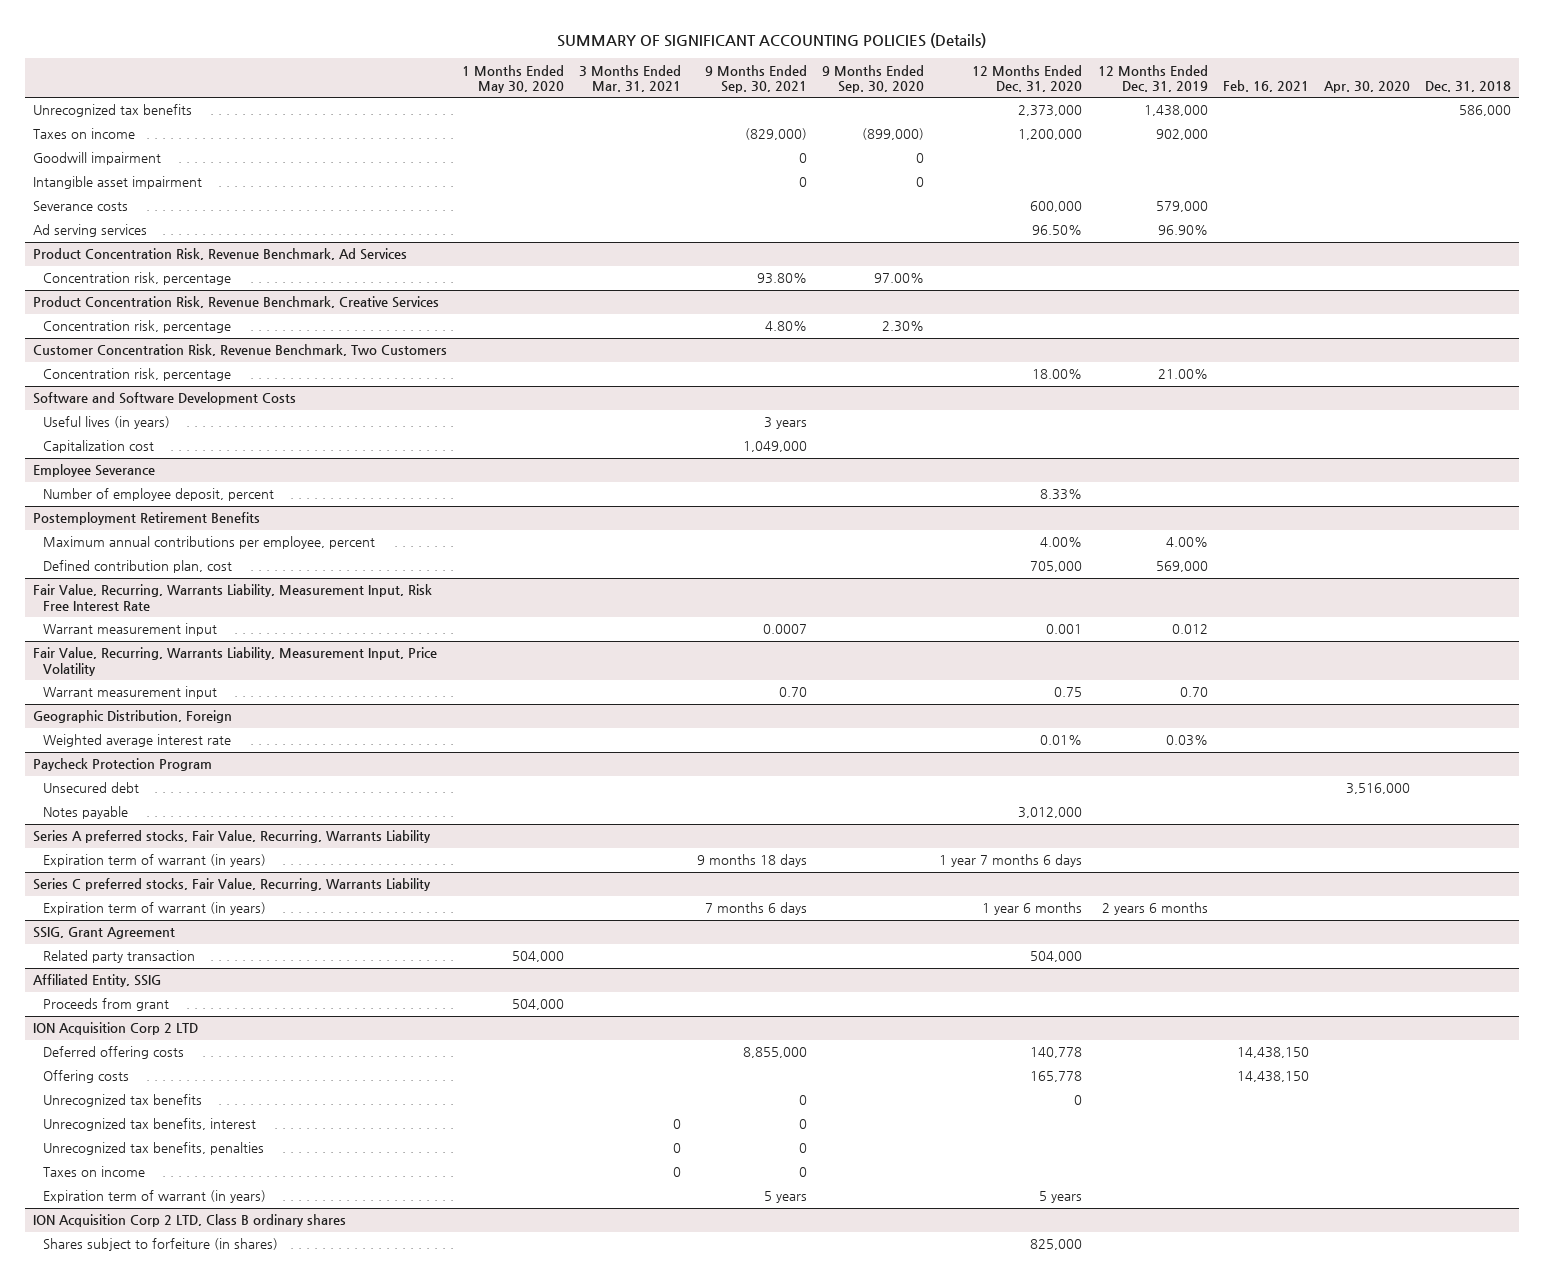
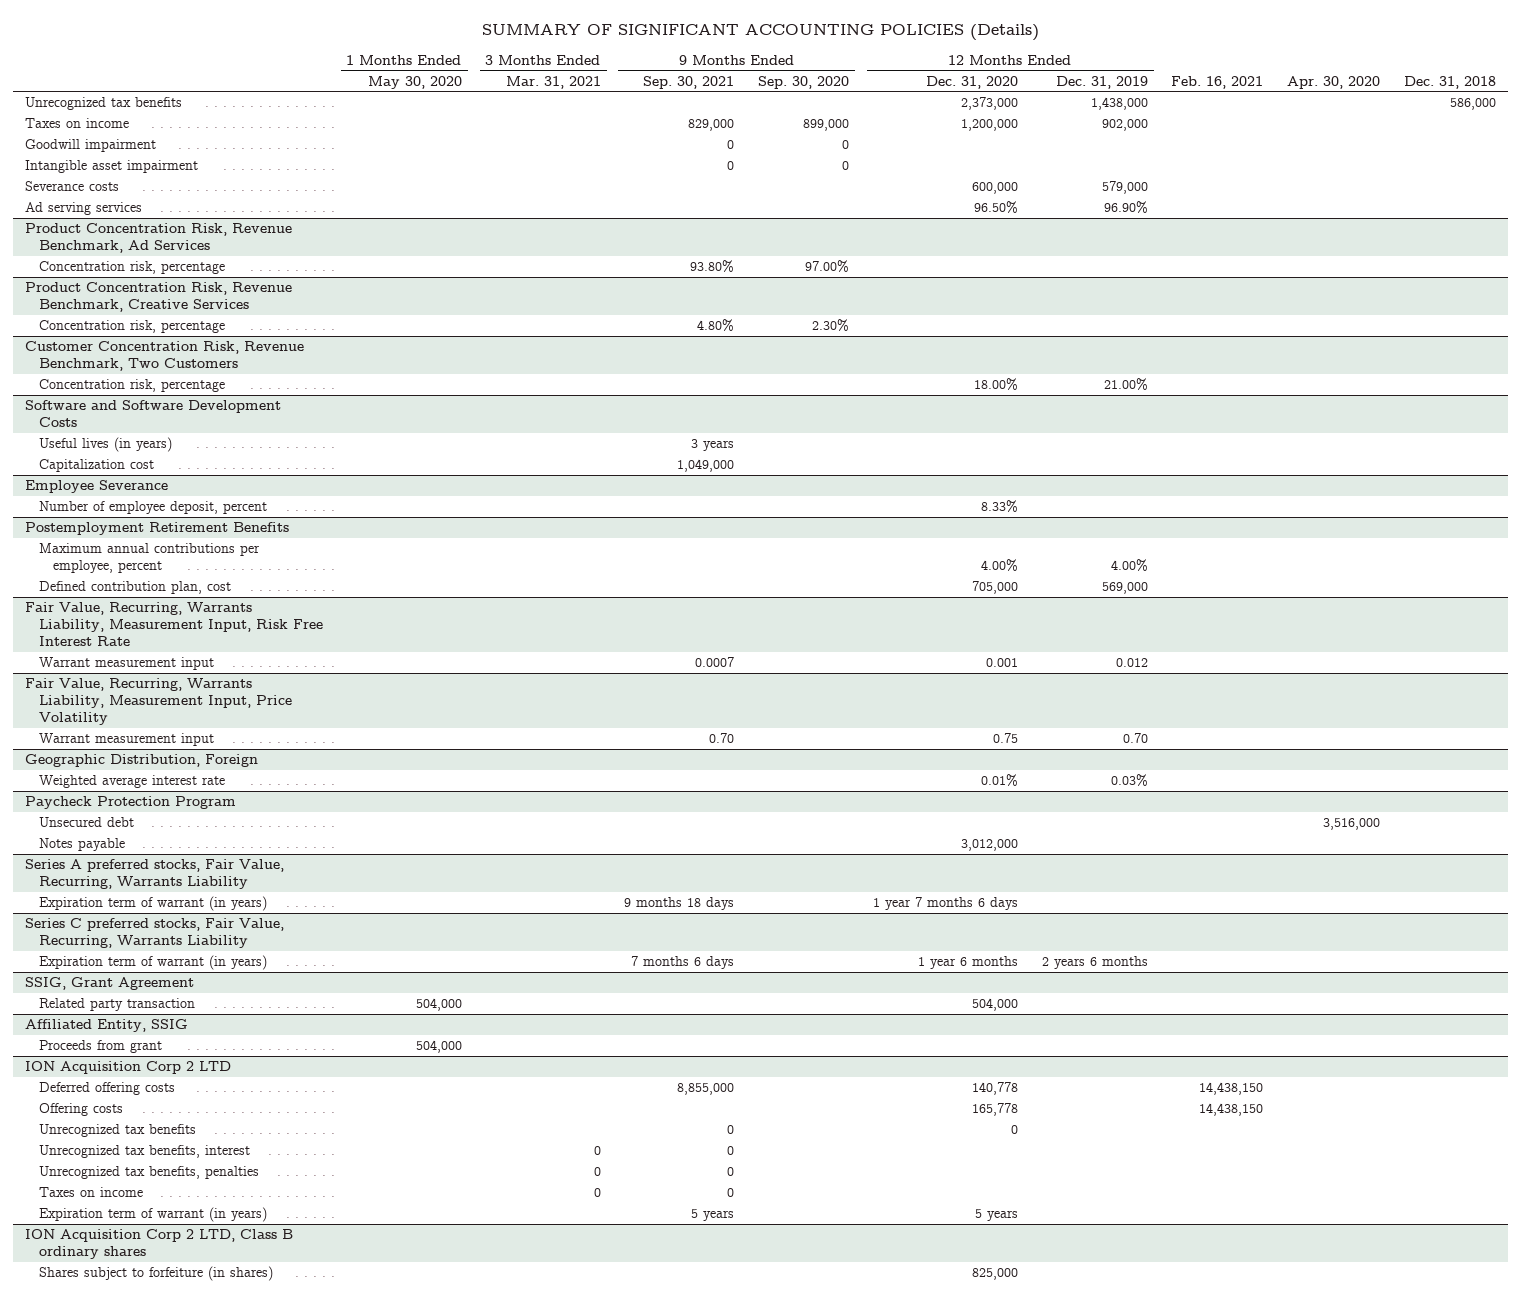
[744,128,807,141] (829,000) -> [688,119,735,132] 829,000
[861,128,924,141] (899,000) -> [803,119,850,132] 899,000

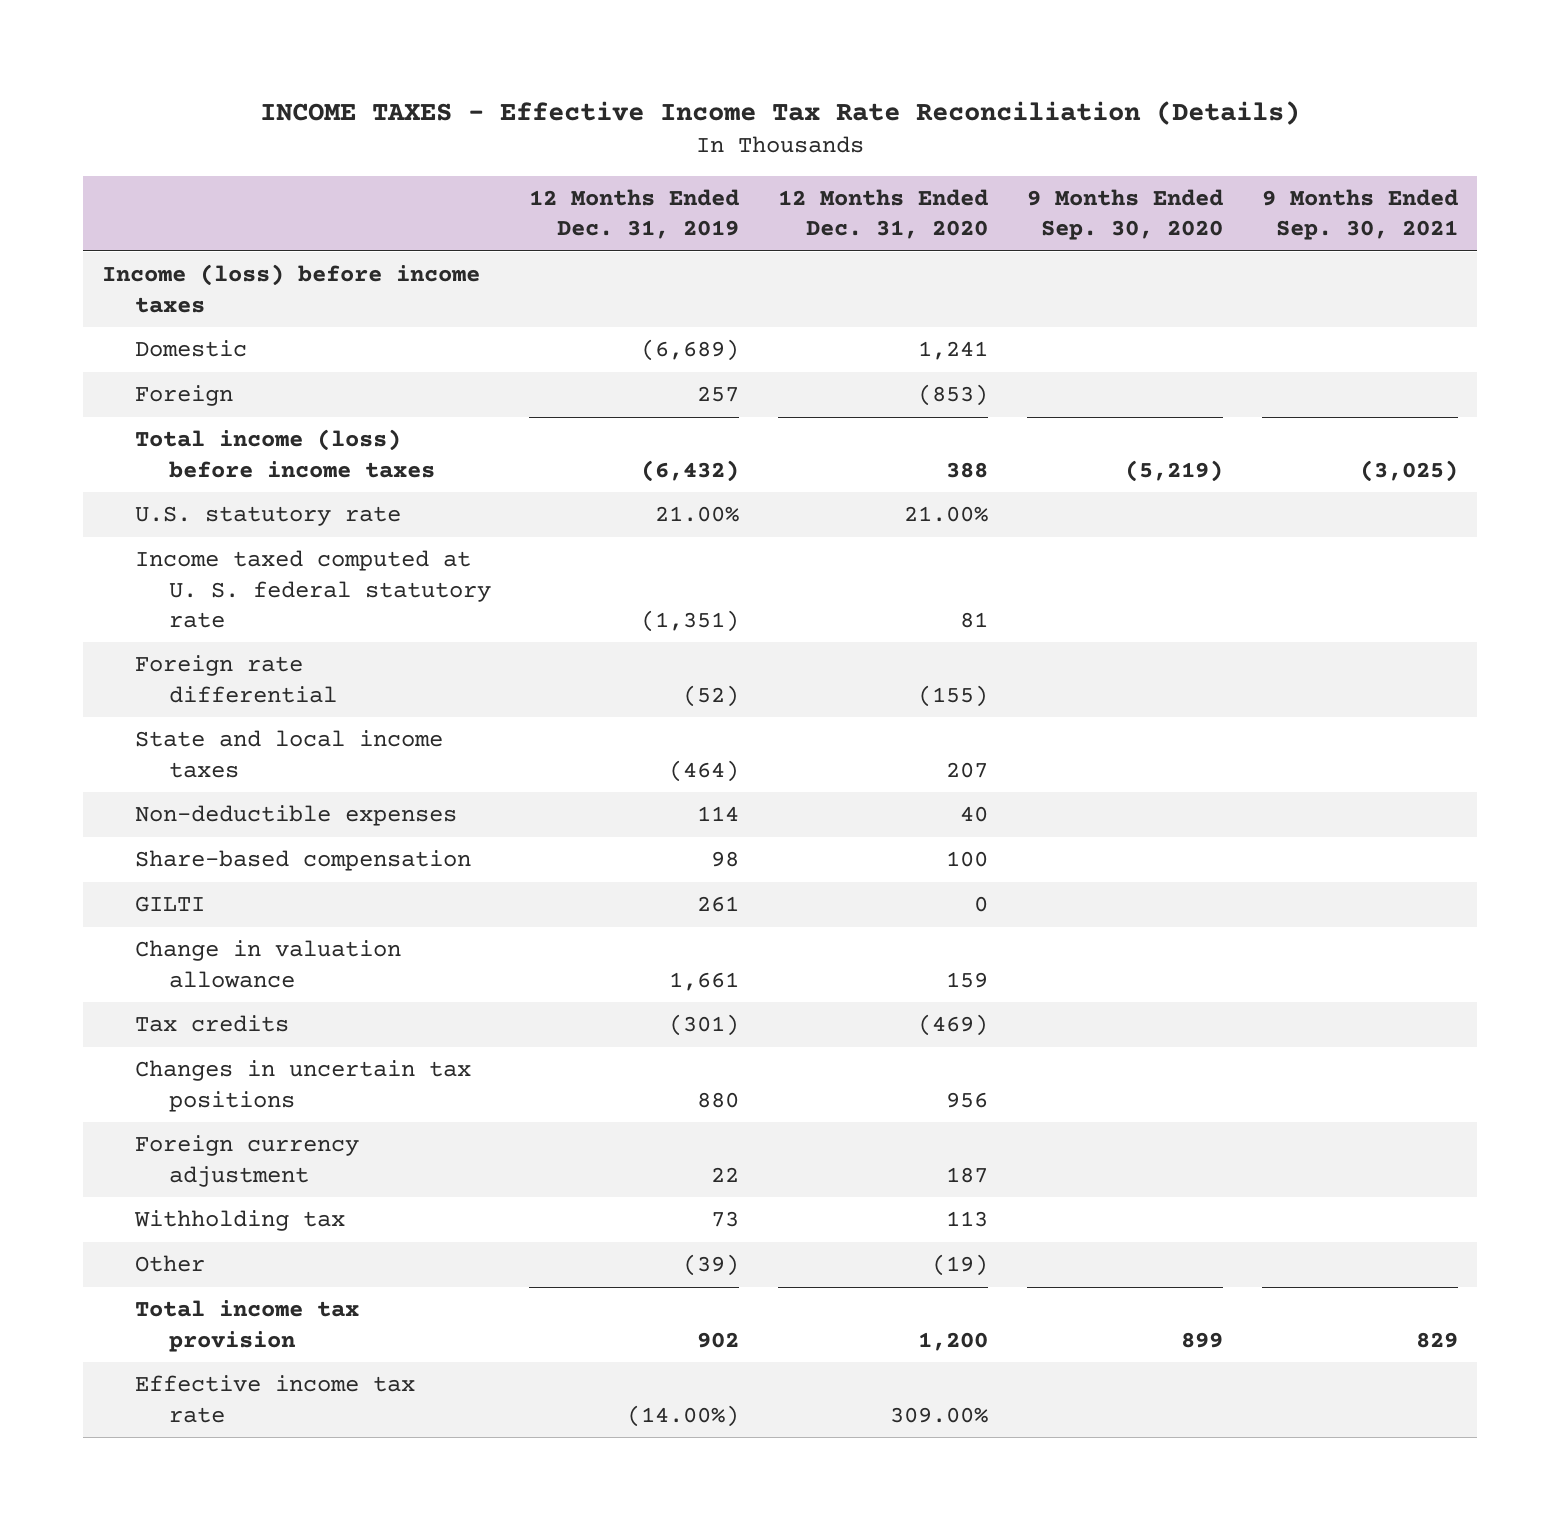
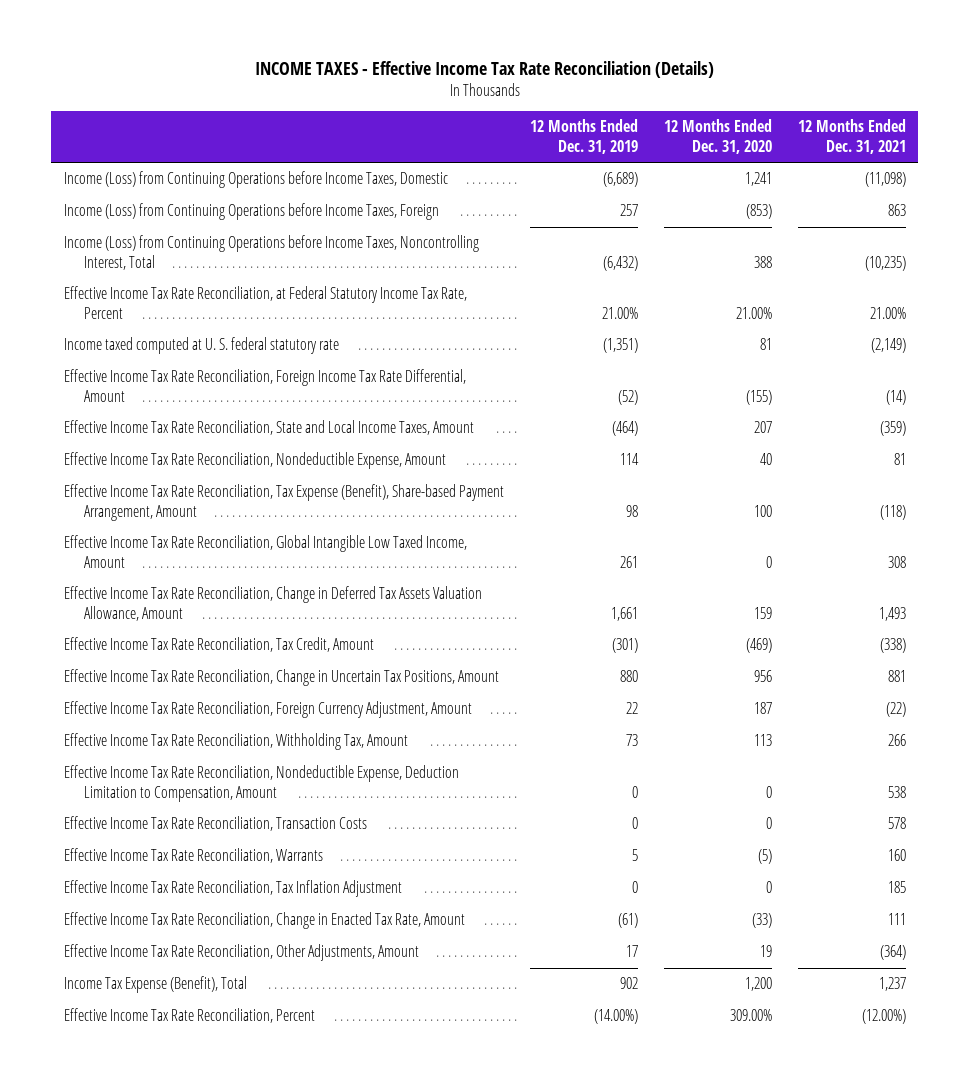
[1026,188,1223,241] 9 Months Ended Sep. 30, 2020 -> none
[1261,188,1458,241] 9 Months Ended Sep. 30, 2021 -> none
none -> [797,119,906,154] 12 Months Ended Dec. 31, 2021
[102,264,481,313] Income (loss) before income taxes -> none
[135,340,248,358] Domestic -> [64,171,449,189] Income (Loss) from Continuing Operations before Income Taxes, Domestic
[135,385,234,407] Foreign -> [64,203,440,221] Income (Loss) from Continuing Operations before Income Taxes, Foreign
[135,429,435,478] Total income (loss) before income taxes -> [64,235,480,270] Income (Loss) from Continuing Operations before Income Taxes, Noncontrolling Interest, Total
[135,506,402,527] U.S. statutory rate -> [64,286,468,319] Effective Income Tax Rate Reconciliation, at Federal Statutory Income Tax Rate, Percent
[135,1255,206,1273] Other -> none
[135,655,337,703] Foreign rate differential -> [64,369,467,402] Effective Income Tax Rate Reconciliation, Foreign Income Tax Rate Differential, Amount
[135,730,444,778] State and local income taxes -> [64,420,475,436] Effective Income Tax Rate Reconciliation, State and Local Income Taxes, Amount
[135,805,458,827] Non-deductible expenses -> [64,452,447,470] Effective Income Tax Rate Reconciliation, Nondeductible Expense, Amount
[135,850,472,872] Share-based compensation -> [64,484,505,521] Effective Income Tax Rate Reconciliation, Tax Expense (Benefit), Share-based Payment Arrangement, Amount
[135,896,206,913] GILTI -> [64,535,468,568] Effective Income Tax Rate Reconciliation, Global Intangible Low Taxed Income, Amount
[135,940,402,988] Change in valuation allowance -> [64,586,483,621] Effective Income Tax Rate Reconciliation, Change in Deferred Tax Assets Valuation Allowance, Amount
[135,1015,290,1033] Tax credits -> [64,637,375,653] Effective Income Tax Rate Reconciliation, Tax Credit, Amount
[135,1060,472,1112] Changes in uncertain tax positions -> [64,669,500,687] Effective Income Tax Rate Reconciliation, Change in Uncertain Tax Positions, Amount
[135,1135,360,1187] Foreign currency adjustment -> [64,701,473,719] Effective Income Tax Rate Reconciliation, Foreign Currency Adjustment, Amount
[134,1210,346,1232] Withholding tax -> [64,733,409,751] Effective Income Tax Rate Reconciliation, Withholding Tax, Amount
none -> [64,765,460,802] Effective Income Tax Rate Reconciliation, Nondeductible Expense, Deduction Limitation to Compensation, Amount
none -> [64,816,368,832] Effective Income Tax Rate Reconciliation, Transaction Costs
none -> [64,848,324,864] Effective Income Tax Rate Reconciliation, Warrants
none -> [64,880,403,898] Effective Income Tax Rate Reconciliation, Tax Inflation Adjustment
none -> [64,912,466,930] Effective Income Tax Rate Reconciliation, Change in Enacted Tax Rate, Amount
none -> [64,944,420,962] Effective Income Tax Rate Reconciliation, Other Adjustments, Amount
[135,1300,360,1352] Total income tax provision -> [64,976,248,994] Income Tax Expense (Benefit), Total
[135,1375,416,1423] Effective income tax rate -> [64,1008,316,1024] Effective Income Tax Rate Reconciliation, Percent

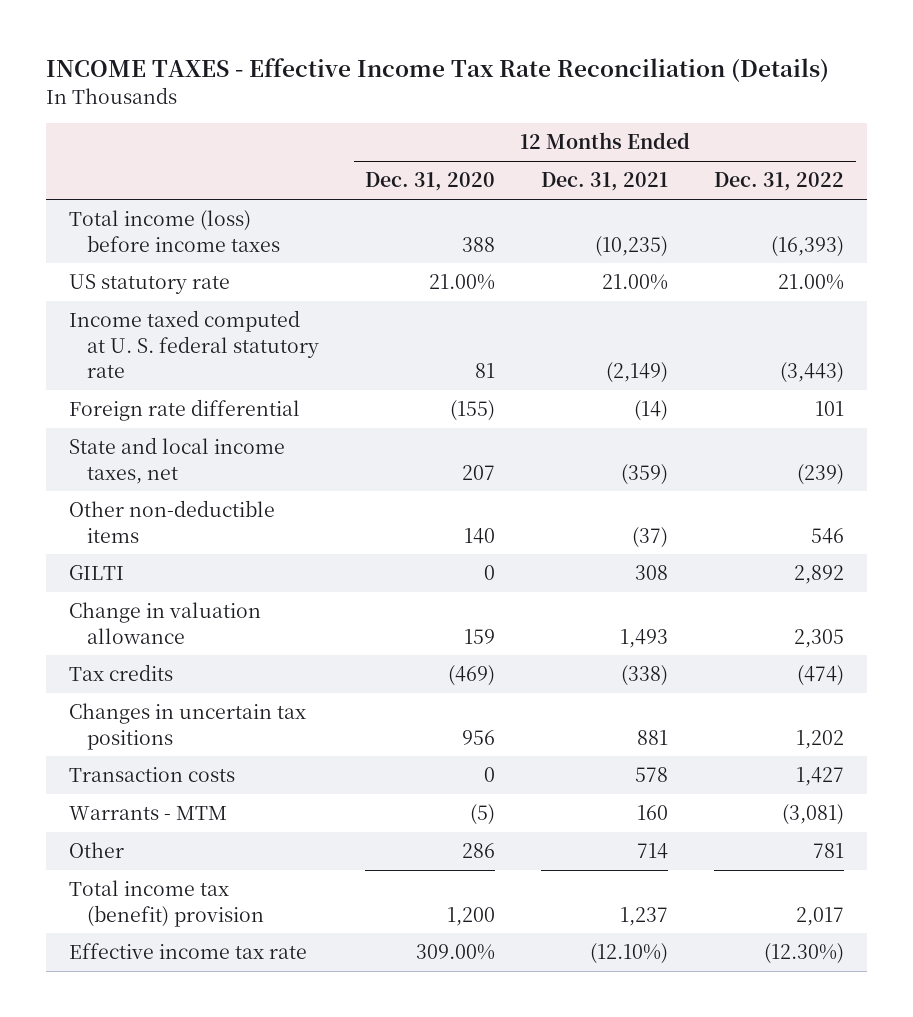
[529,119,638,154] 12 Months Ended Dec. 31, 2019 -> none
none -> [714,172,845,192] Dec. 31, 2022
[64,171,449,189] Income (Loss) from Continuing Operations before Income Taxes, Domestic -> none
[64,203,440,221] Income (Loss) from Continuing Operations before Income Taxes, Foreign -> none
[64,235,480,270] Income (Loss) from Continuing Operations before Income Taxes, Noncontrolling Interest, Total -> [69,210,281,252] Total income (loss) before income taxes
[64,286,468,319] Effective Income Tax Rate Reconciliation, at Federal Statutory Income Tax Rate, Percent -> [69,274,231,295] US statutory rate
[64,452,447,470] Effective Income Tax Rate Reconciliation, Nondeductible Expense, Amount -> none
[64,484,505,521] Effective Income Tax Rate Reconciliation, Tax Expense (Benefit), Share-based Payment Arrangement, Amount -> none
[64,701,473,719] Effective Income Tax Rate Reconciliation, Foreign Currency Adjustment, Amount -> none
[64,733,409,751] Effective Income Tax Rate Reconciliation, Withholding Tax, Amount -> none
[64,765,460,802] Effective Income Tax Rate Reconciliation, Nondeductible Expense, Deduction Limitation to Compensation, Amount -> none
[64,880,403,898] Effective Income Tax Rate Reconciliation, Tax Inflation Adjustment -> none
[64,912,466,930] Effective Income Tax Rate Reconciliation, Change in Enacted Tax Rate, Amount -> none
[64,944,420,962] Effective Income Tax Rate Reconciliation, Other Adjustments, Amount -> none
[64,369,467,402] Effective Income Tax Rate Reconciliation, Foreign Income Tax Rate Differential, Amount -> [69,399,301,422] Foreign rate differential
[64,420,475,436] Effective Income Tax Rate Reconciliation, State and Local Income Taxes, Amount -> [69,437,286,484] State and local income taxes, net
none -> [69,500,276,543] Other non-deductible items
[64,535,468,568] Effective Income Tax Rate Reconciliation, Global Intangible Low Taxed Income, Amount -> [69,565,125,581] GILTI
[64,586,483,621] Effective Income Tax Rate Reconciliation, Change in Deferred Tax Assets Valuation Allowance, Amount -> [69,602,262,644] Change in valuation allowance
[64,637,375,653] Effective Income Tax Rate Reconciliation, Tax Credit, Amount -> [69,664,174,682] Tax credits
[64,669,500,687] Effective Income Tax Rate Reconciliation, Change in Uncertain Tax Positions, Amount -> [69,703,307,750] Changes in uncertain tax positions
[64,816,368,832] Effective Income Tax Rate Reconciliation, Transaction Costs -> [69,767,236,783] Transaction costs
[64,848,324,864] Effective Income Tax Rate Reconciliation, Warrants -> [69,806,228,821] Warrants - MTM
none -> [69,842,125,859] Other
[64,976,248,994] Income Tax Expense (Benefit), Total -> [69,880,265,927] Total income tax (benefit) provision
[64,1008,316,1024] Effective Income Tax Rate Reconciliation, Percent -> [69,943,308,960] Effective income tax rate
[861,1009,906,1025] (12.00%) -> [590,943,669,965] (12.10%)

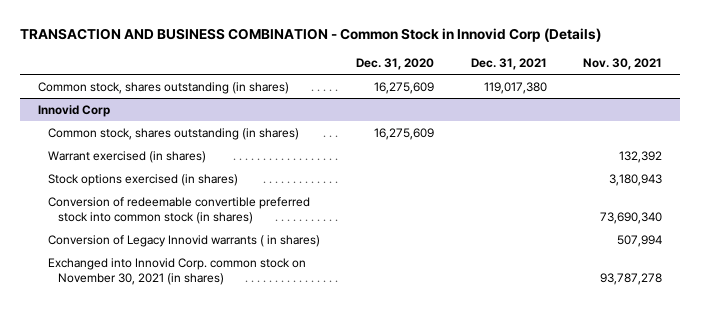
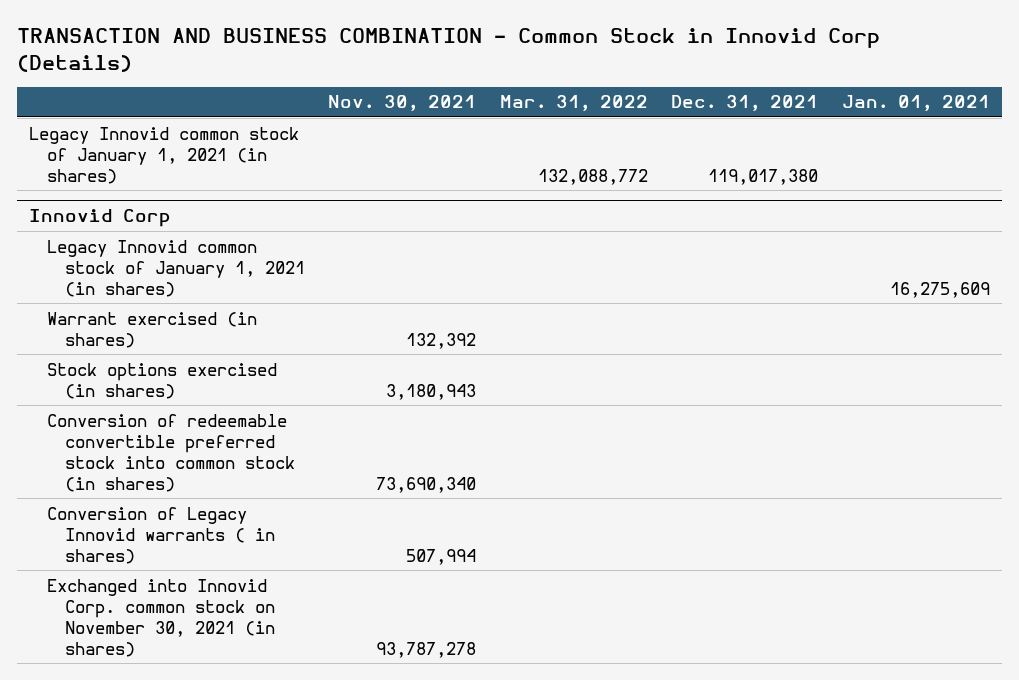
[356,58,435,71] Dec. 31, 2020 -> none
none -> [499,95,648,112] Mar. 31, 2022
none -> [841,95,990,112] Jan. 01, 2021
[38,81,290,94] Common stock, shares outstanding (in shares) -> [28,126,299,184] Legacy Innovid common stock of January 1, 2021 (in shares)
[48,127,300,140] Common stock, shares outstanding (in shares) -> [46,239,305,297] Legacy Innovid common stock of January 1, 2021 (in shares)

